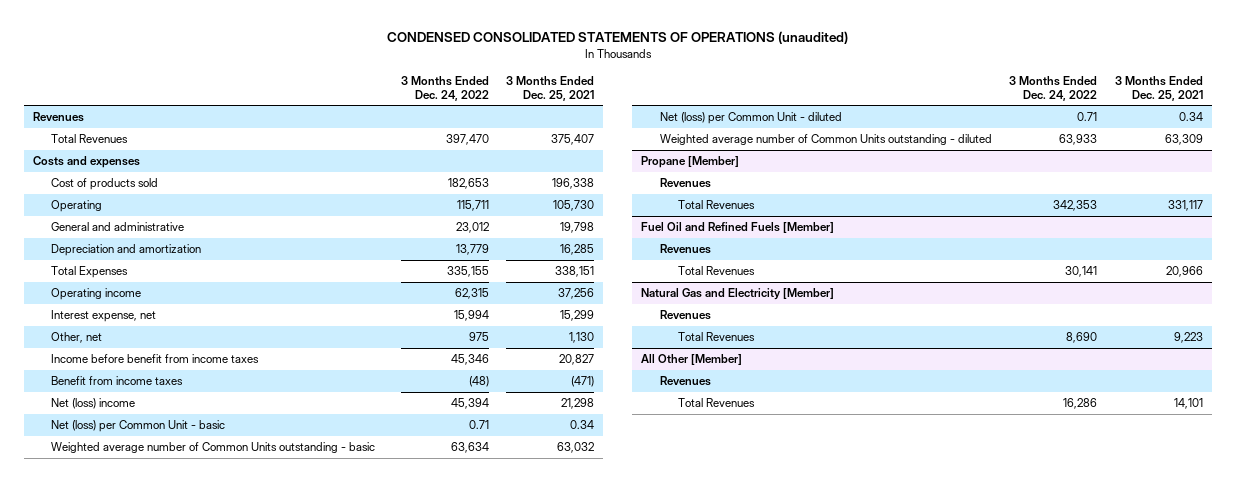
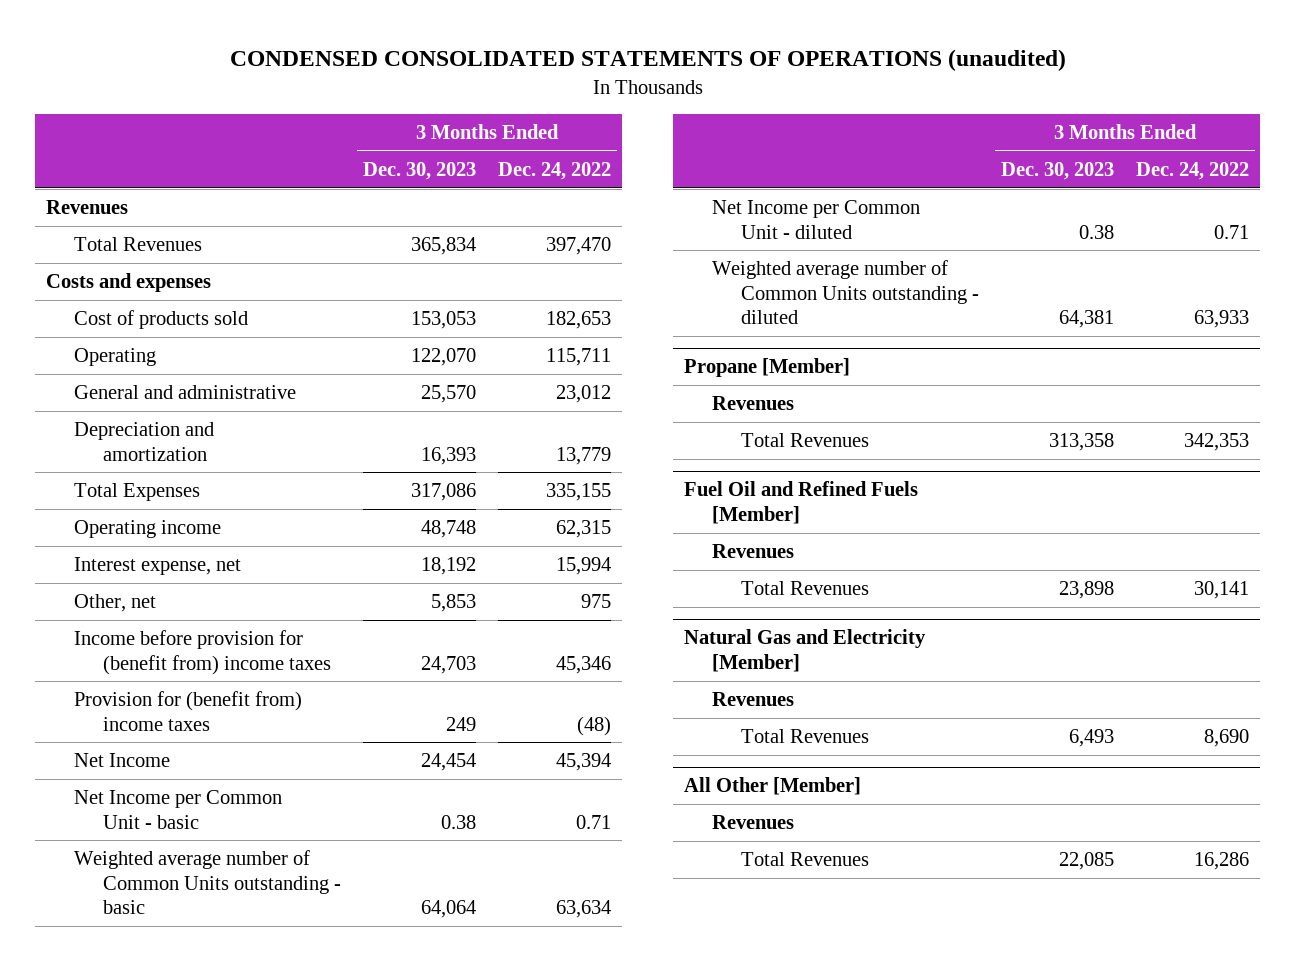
[506,75,595,101] 3 Months Ended Dec. 25, 2021 -> none
none -> [362,161,476,180] Dec. 30, 2023
[50,354,259,364] Income before benefit from income taxes -> [74,629,331,675] Income before provision for (benefit from) income taxes
[50,376,183,386] Benefit from income taxes -> [74,690,303,731] Provision for (benefit from) income taxes
[50,398,135,410] Net (loss) income -> [74,752,171,767] Net Income
[50,420,225,433] Net (loss) per Common Unit - basic -> [74,789,283,829] Net Income per Common Unit - basic
[659,112,842,125] Net (loss) per Common Unit - diluted -> [712,199,921,239] Net Income per Common Unit - diluted

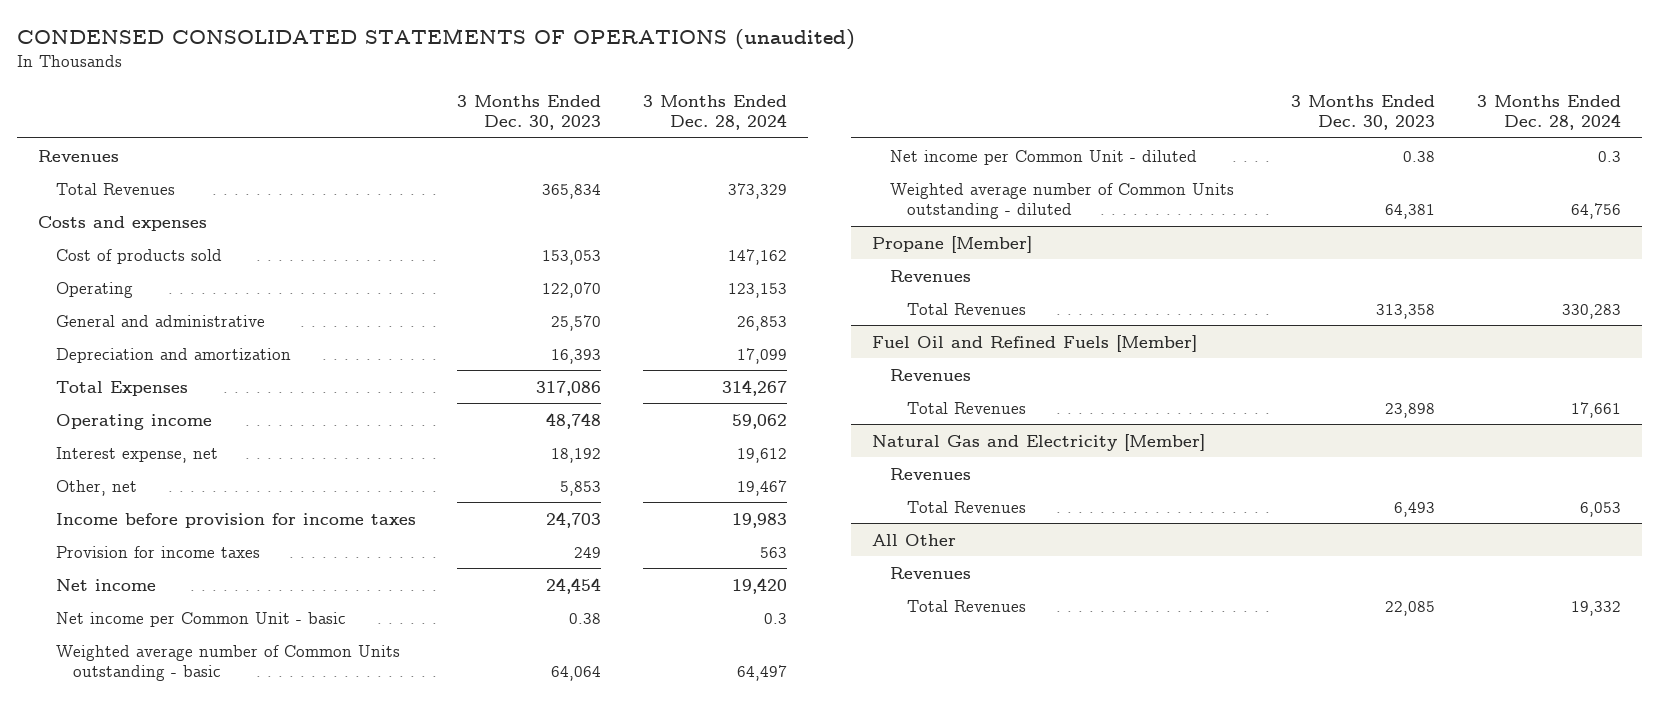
[498,161,612,180] Dec. 24, 2022 -> none
none -> [643,94,788,131] 3 Months Ended Dec. 28, 2024
[74,629,331,675] Income before provision for (benefit from) income taxes -> [55,512,416,528] Income before provision for income taxes
[74,690,303,731] Provision for (benefit from) income taxes -> [55,545,260,558] Provision for income taxes
[74,752,171,767] Net Income -> [55,578,156,591] Net income
[74,789,283,829] Net Income per Common Unit - basic -> [55,611,346,627] Net income per Common Unit - basic
[712,199,921,239] Net Income per Common Unit - diluted -> [889,149,1197,165] Net income per Common Unit - diluted
[684,777,862,796] All Other [Member] -> [871,533,956,546] All Other

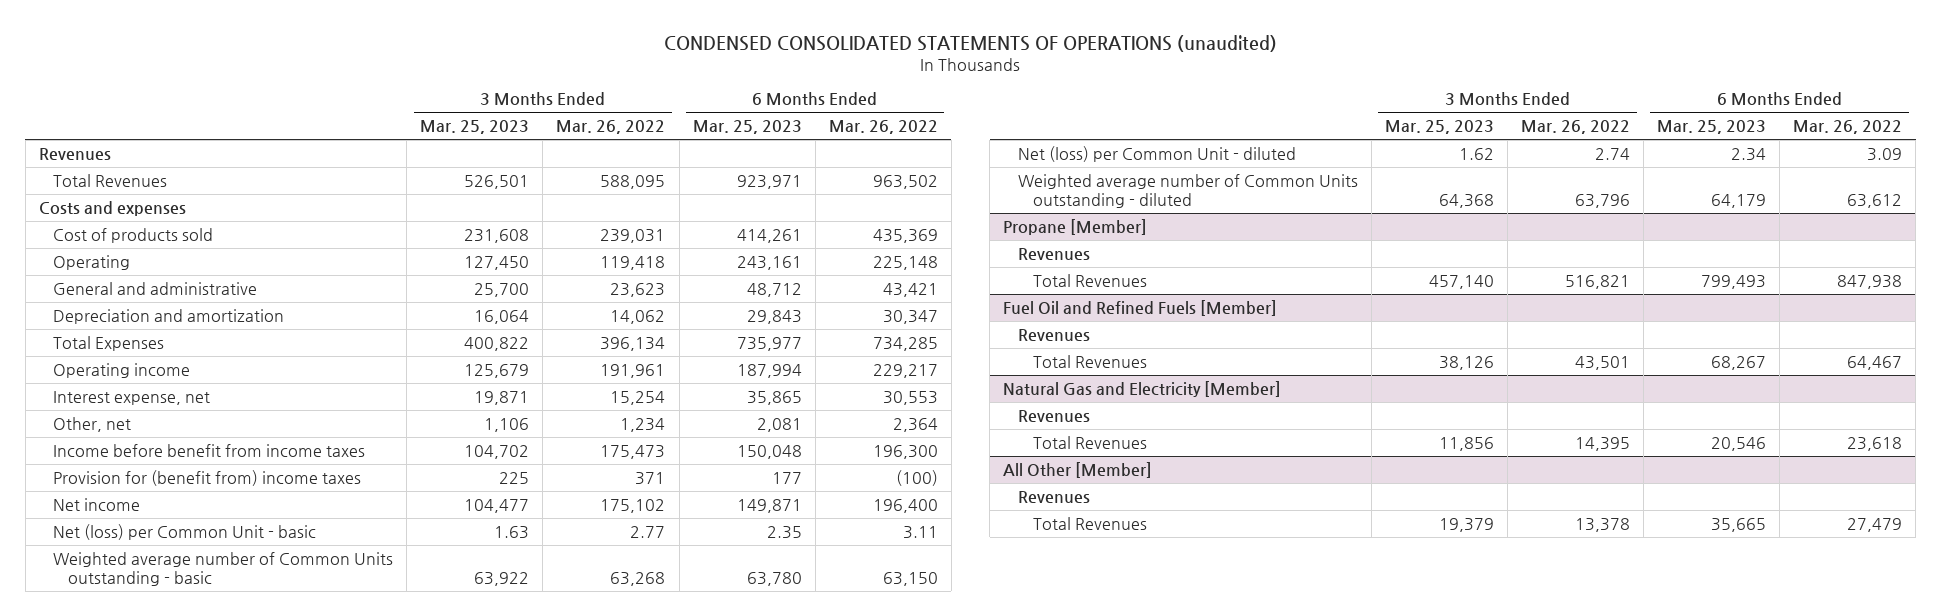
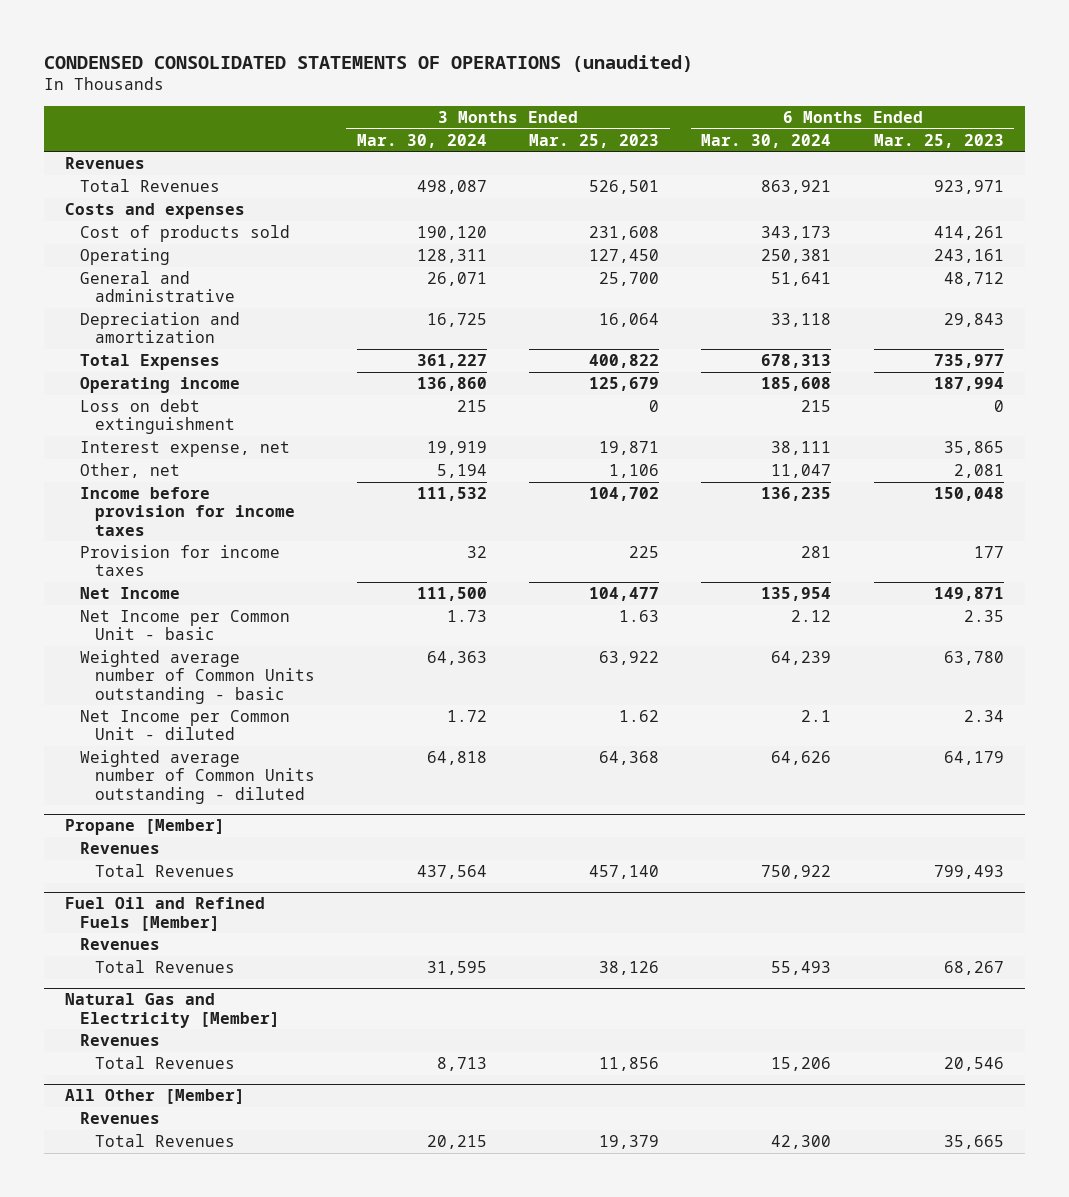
[556,120,666,135] Mar. 26, 2022 -> none
[828,120,938,135] Mar. 26, 2022 -> none
none -> [357,133,488,148] Mar. 30, 2024
none -> [701,133,832,148] Mar. 30, 2024
none -> [80,398,235,435] Loss on debt extinguishment
[53,443,366,457] Income before benefit from income taxes -> [80,486,295,536] Income before provision for income taxes
[53,469,362,486] Provision for (benefit from) income taxes -> [80,544,281,577] Provision for income taxes
[53,497,141,511] Net income -> [80,586,181,599] Net Income
[53,523,317,540] Net (loss) per Common Unit - basic -> [80,609,291,641] Net Income per Common Unit - basic
[1017,145,1296,162] Net (loss) per Common Unit - diluted -> [80,709,291,741] Net Income per Common Unit - diluted

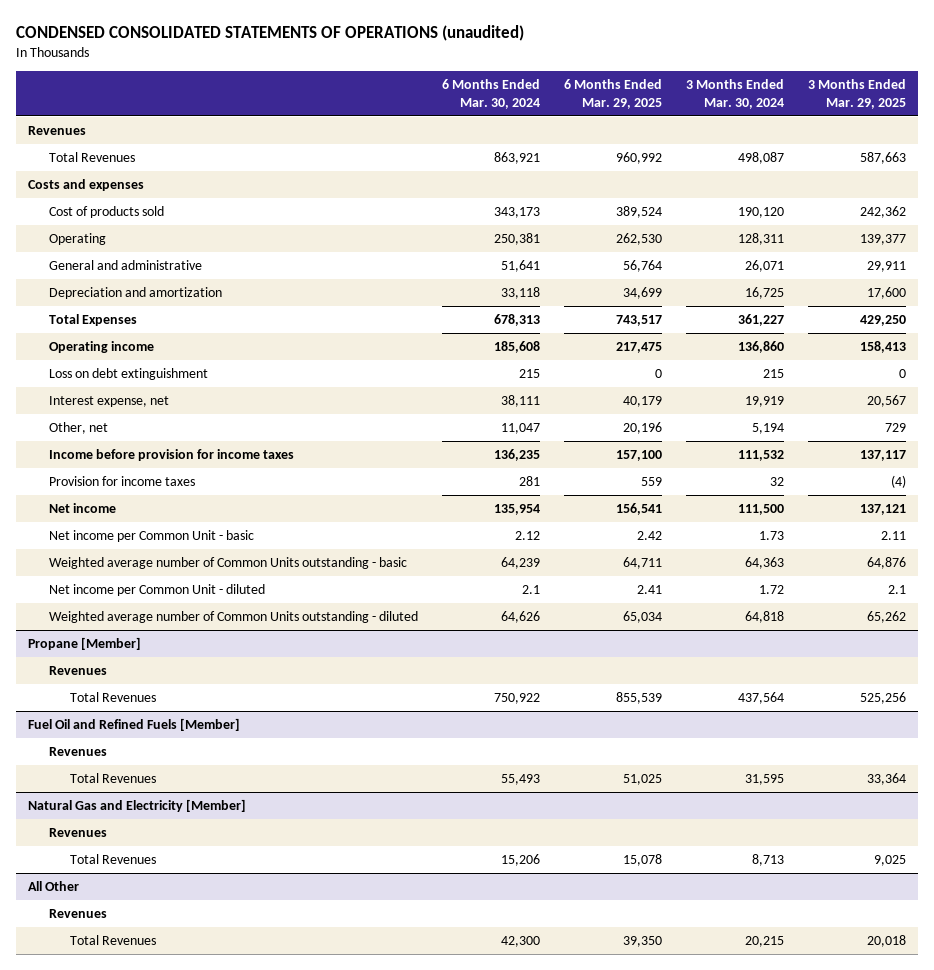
[529,133,660,148] Mar. 25, 2023 -> none
[873,133,1004,148] Mar. 25, 2023 -> none
none -> [563,79,662,109] 6 Months Ended Mar. 29, 2025
none -> [807,79,906,109] 3 Months Ended Mar. 29, 2025
[80,586,181,599] Net Income -> [48,503,116,514] Net income
[80,609,291,641] Net Income per Common Unit - basic -> [48,530,254,543] Net income per Common Unit - basic
[80,709,291,741] Net Income per Common Unit - diluted -> [48,584,265,597] Net income per Common Unit - diluted
[65,1089,246,1105] All Other [Member] -> [27,881,79,892] All Other

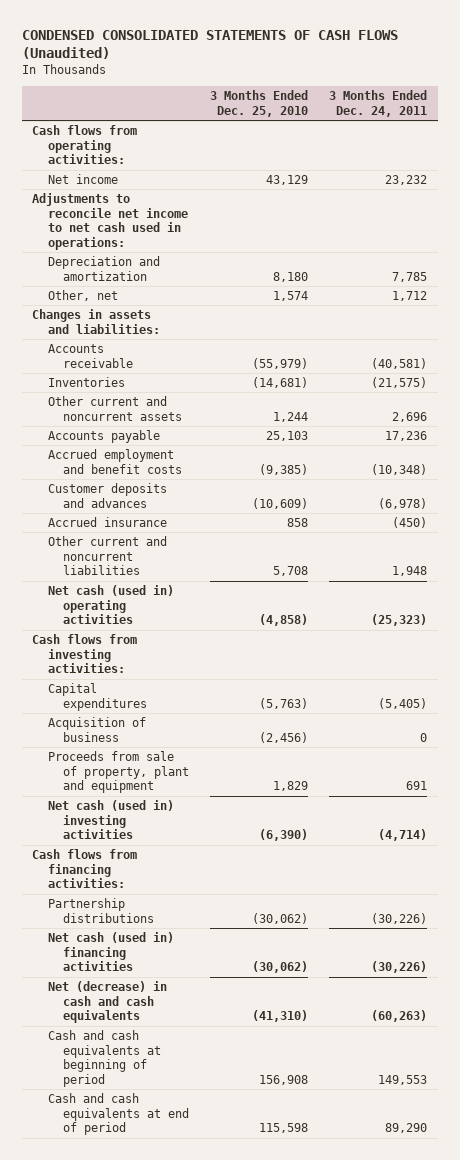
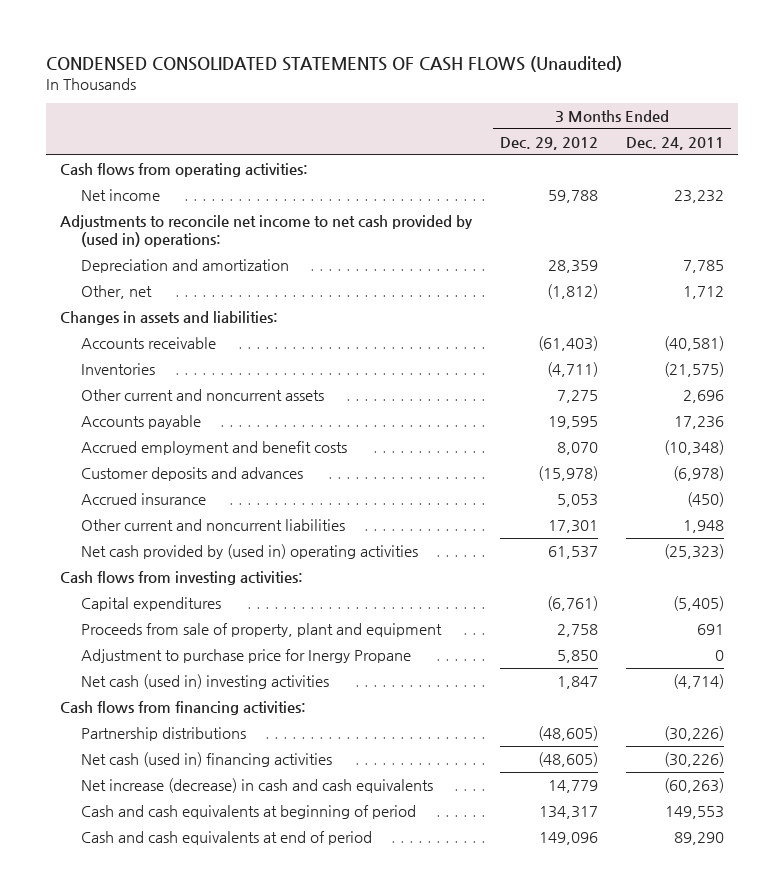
[210,90,309,117] 3 Months Ended Dec. 25, 2010 -> none
none -> [500,136,599,150] Dec. 29, 2012
[32,193,188,250] Adjustments to reconcile net income to net cash used in operations: -> [60,215,474,248] Adjustments to reconcile net income to net cash provided by (used in) operations:
[47,585,174,625] Net cash (used in) operating activities -> [81,544,419,560] Net cash provided by (used in) operating activities
[47,717,146,742] Acquisition of business -> none
none -> [81,649,412,664] Adjustment to purchase price for Inergy Propane
[47,981,167,1024] Net (decrease) in cash and cash equivalents -> [81,778,434,794] Net increase (decrease) in cash and cash equivalents

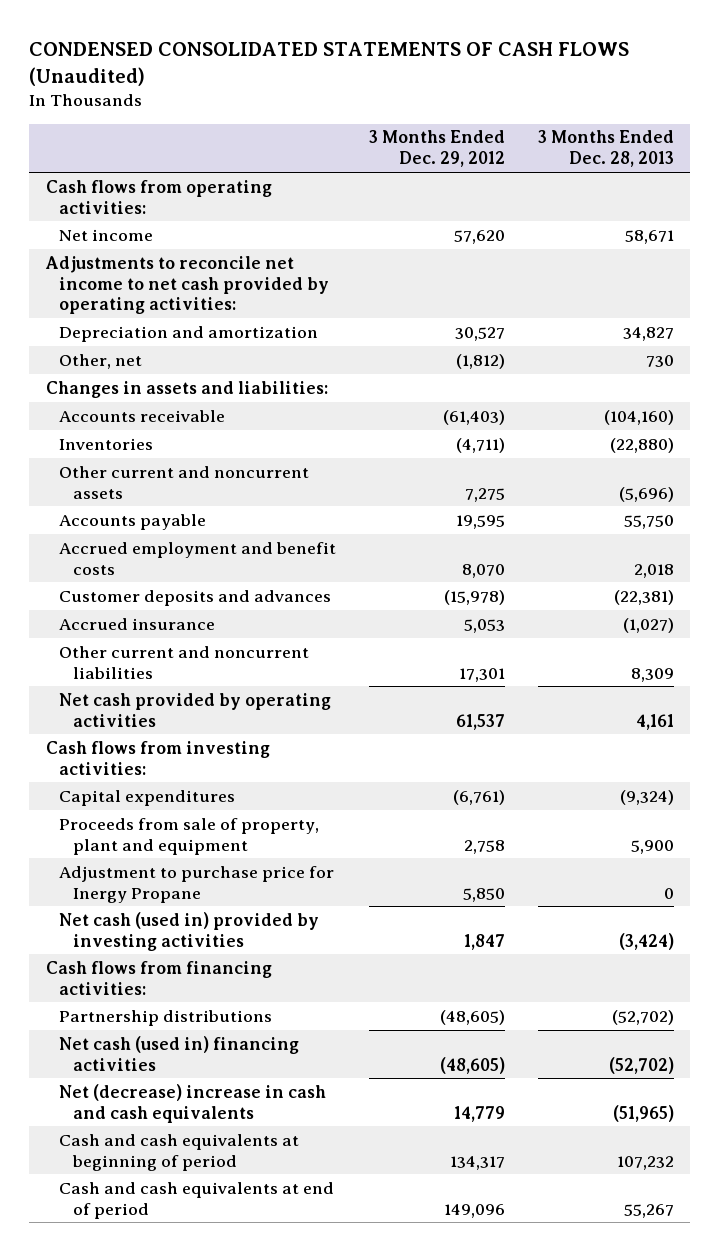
[625,136,724,150] Dec. 24, 2011 -> none
none -> [537,130,674,168] 3 Months Ended Dec. 28, 2013
[548,190,599,204] 59,788 -> [453,229,505,244] 57,620
[60,215,474,248] Adjustments to reconcile net income to net cash provided by (used in) operations: -> [44,255,330,315] Adjustments to reconcile net income to net cash provided by operating activities:
[548,260,599,274] 28,359 -> [454,326,505,341] 30,527
[81,544,419,560] Net cash provided by (used in) operating activities -> [59,692,332,727] Net cash provided by operating activities
[81,674,330,690] Net cash (used in) investing activities -> [59,911,320,951] Net cash (used in) provided by investing activities
[81,778,434,794] Net increase (decrease) in cash and cash equivalents -> [59,1083,327,1123] Net (decrease) increase in cash and cash equivalents

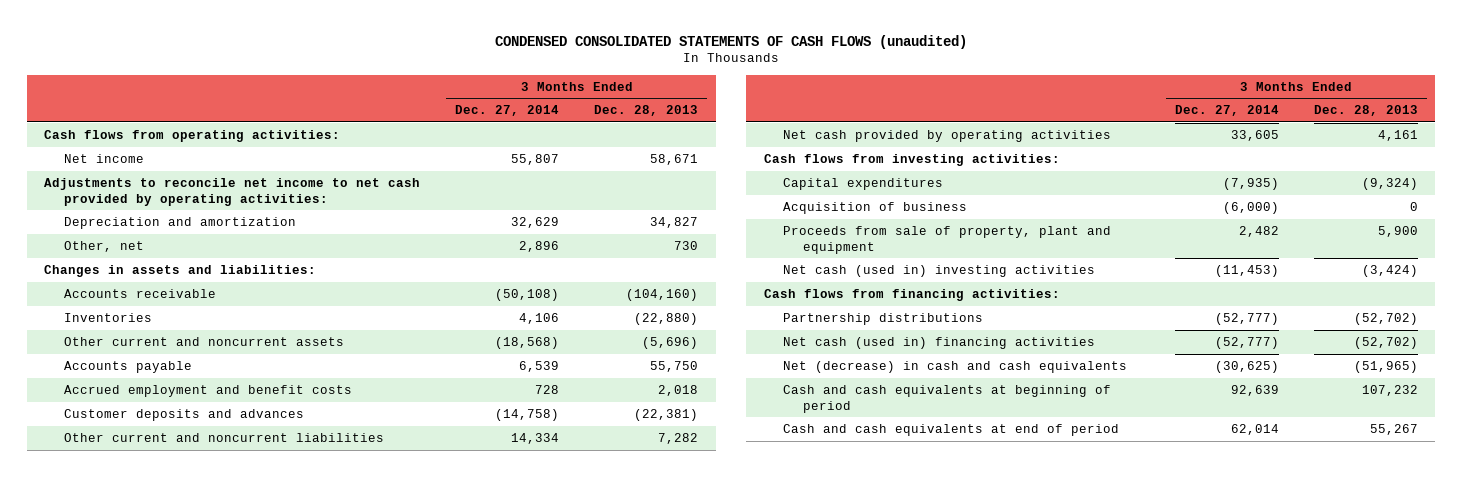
[29,42,630,86] CONDENSED CONSOLIDATED STATEMENTS OF CASH FLOWS (Unaudited) -> [495,34,968,49] CONDENSED CONSOLIDATED STATEMENTS OF CASH FLOWS (unaudited)
[368,130,505,168] 3 Months Ended Dec. 29, 2012 -> none
none -> [455,105,560,117] Dec. 27, 2014
[59,617,216,630] Accrued insurance -> none
[630,667,674,682] 8,309 -> [658,432,699,444] 7,282
none -> [783,201,968,214] Acquisition of business
[59,865,335,903] Adjustment to purchase price for Inergy Propane -> none
[59,911,320,951] Net cash (used in) provided by investing activities -> [783,264,1096,277] Net cash (used in) investing activities
[59,1083,327,1123] Net (decrease) increase in cash and cash equivalents -> [783,360,1128,373] Net (decrease) in cash and cash equivalents

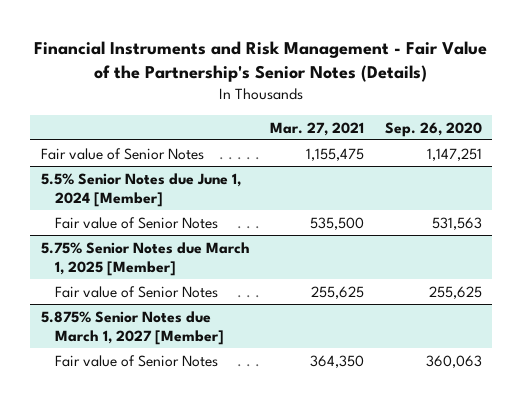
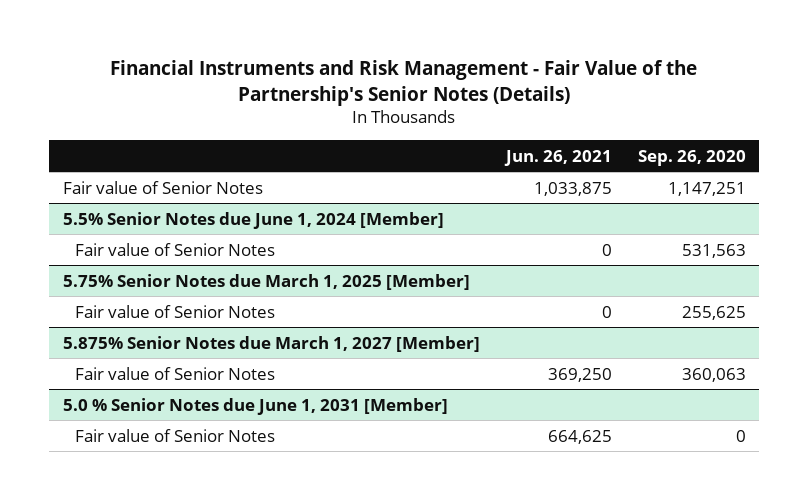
[270,121,365,136] Mar. 27, 2021 -> none
none -> [503,149,612,166] Jun. 26, 2021
none -> [62,397,448,415] 5.0 % Senior Notes due June 1, 2031 [Member]
none -> [75,428,276,442] Fair value of Senior Notes

